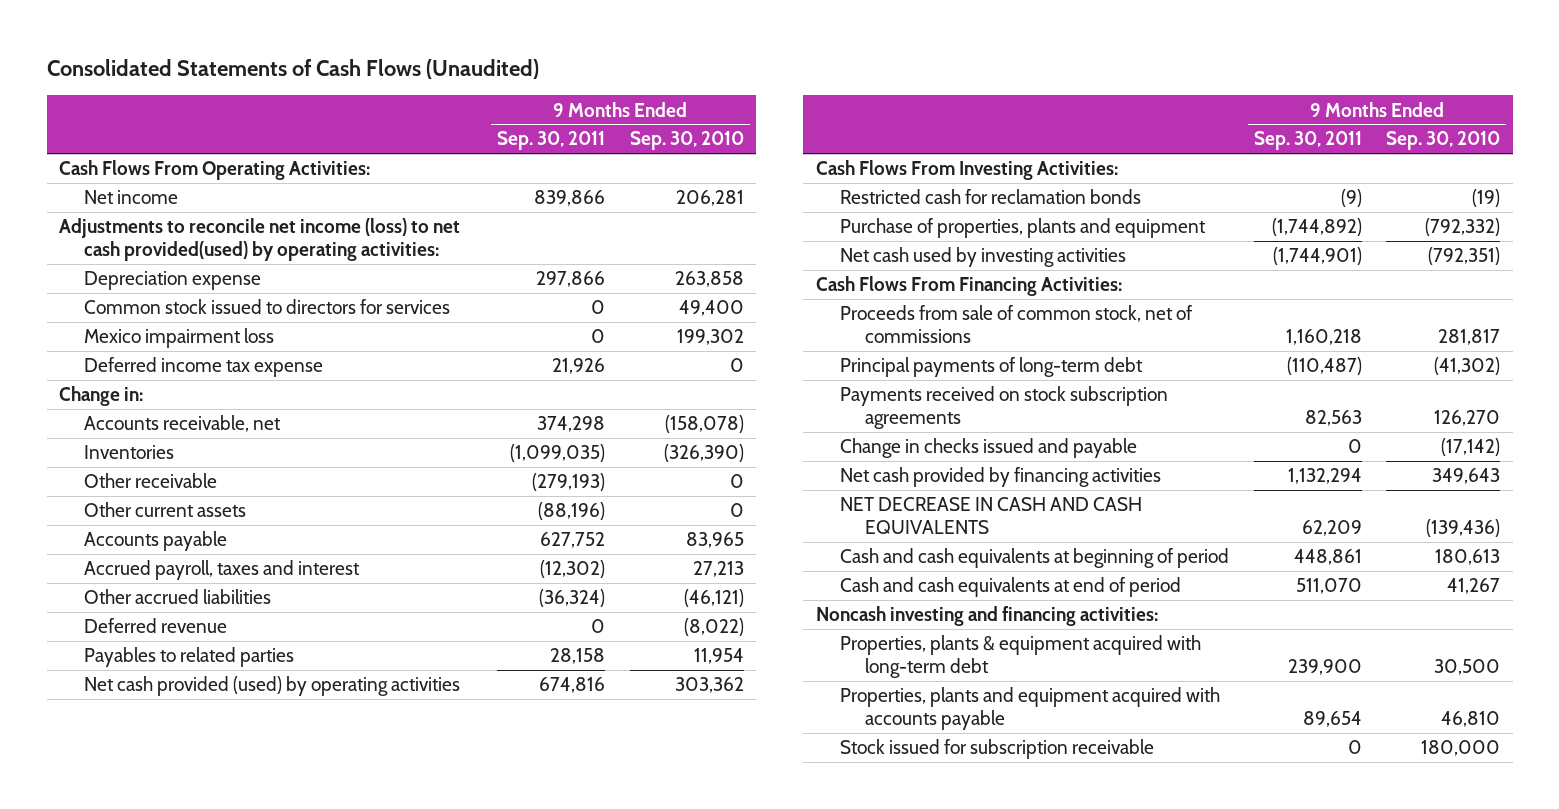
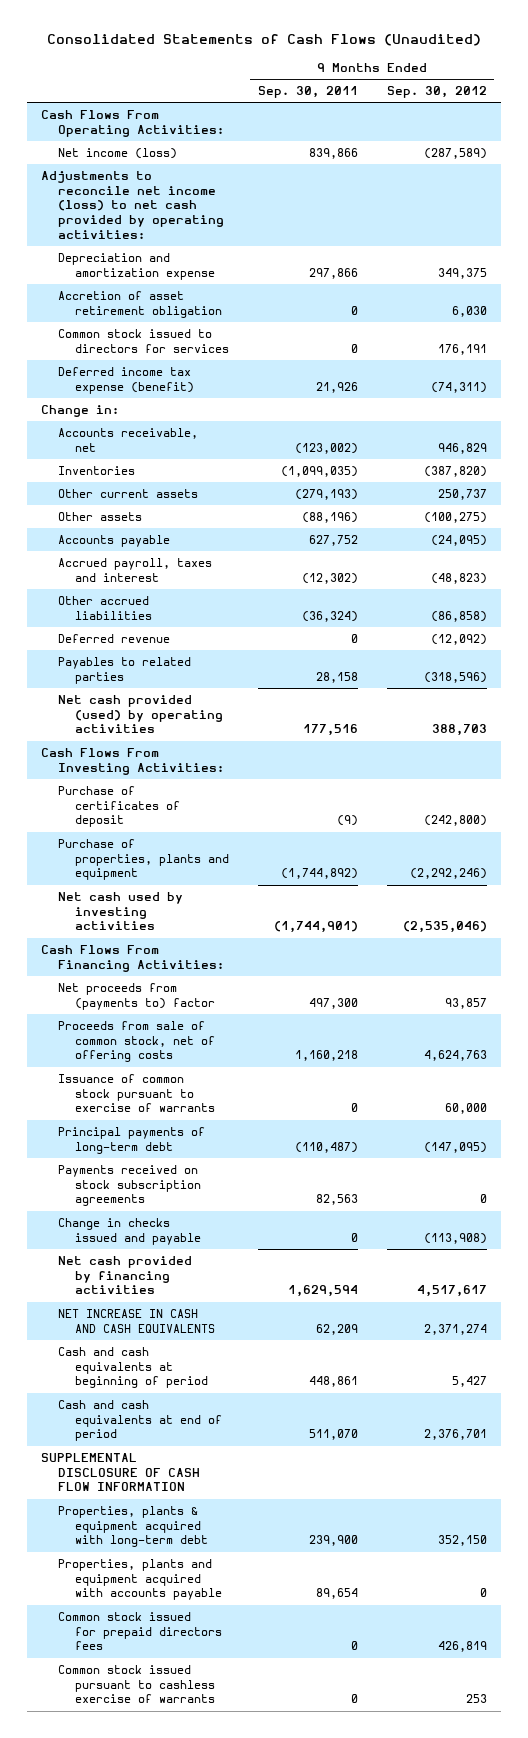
[629,131,744,151] Sep. 30, 2010 -> none
none -> [386,86,487,99] Sep. 30, 2012
[83,190,178,205] Net income -> [57,147,177,159] Net income (loss)
[59,218,461,262] Adjustments to reconcile net income (loss) to net cash provided(used) by operating activities: -> [41,170,224,239] Adjustments to reconcile net income (loss) to net cash provided by operating activities:
[83,271,261,291] Depreciation expense -> [57,252,215,280] Depreciation and amortization expense
none -> [57,290,222,318] Accretion of asset retirement obligation
[83,328,274,349] Mexico impairment loss -> none
[83,357,323,378] Deferred income tax expense -> [57,366,194,394] Deferred income tax expense (benefit)
[537,416,606,433] 374,298 -> [294,442,358,454] (123,002)
[83,473,217,489] Other receivable -> none
[538,502,606,521] (88,196) -> [294,488,358,500] (279,193)
none -> [57,511,142,521] Other assets
[539,677,606,694] 674,816 -> [302,724,358,737] 177,516
[840,189,1142,205] Restricted cash for reclamation bonds -> none
none -> [57,785,180,828] Purchase of certificates of deposit
none -> [57,982,215,1010] Net proceeds from (payments to) factor
[840,305,1194,344] Proceeds from sale of common stock, net of commissions -> [57,1020,215,1063] Proceeds from sale of common stock, net of offering costs
none -> [57,1073,215,1113] Issuance of common stock pursuant to exercise of warrants
[1287,468,1362,485] 1,132,294 -> [287,1285,358,1298] 1,629,594
[840,497,1143,535] NET DECREASE IN CASH AND CASH EQUIVALENTS -> [57,1308,215,1333] NET INCREASE IN CASH AND CASH EQUIVALENTS
[815,606,1158,627] Noncash investing and financing activities: -> none
none -> [41,1452,200,1492] SUPPLEMENTAL DISCLOSURE OF CASH FLOW INFORMATION
[840,739,1155,760] Stock issued for subscription receivable -> none
none -> [57,1611,222,1651] Common stock issued for prepaid directors fees
none -> [57,1664,215,1704] Common stock issued pursuant to cashless exercise of warrants

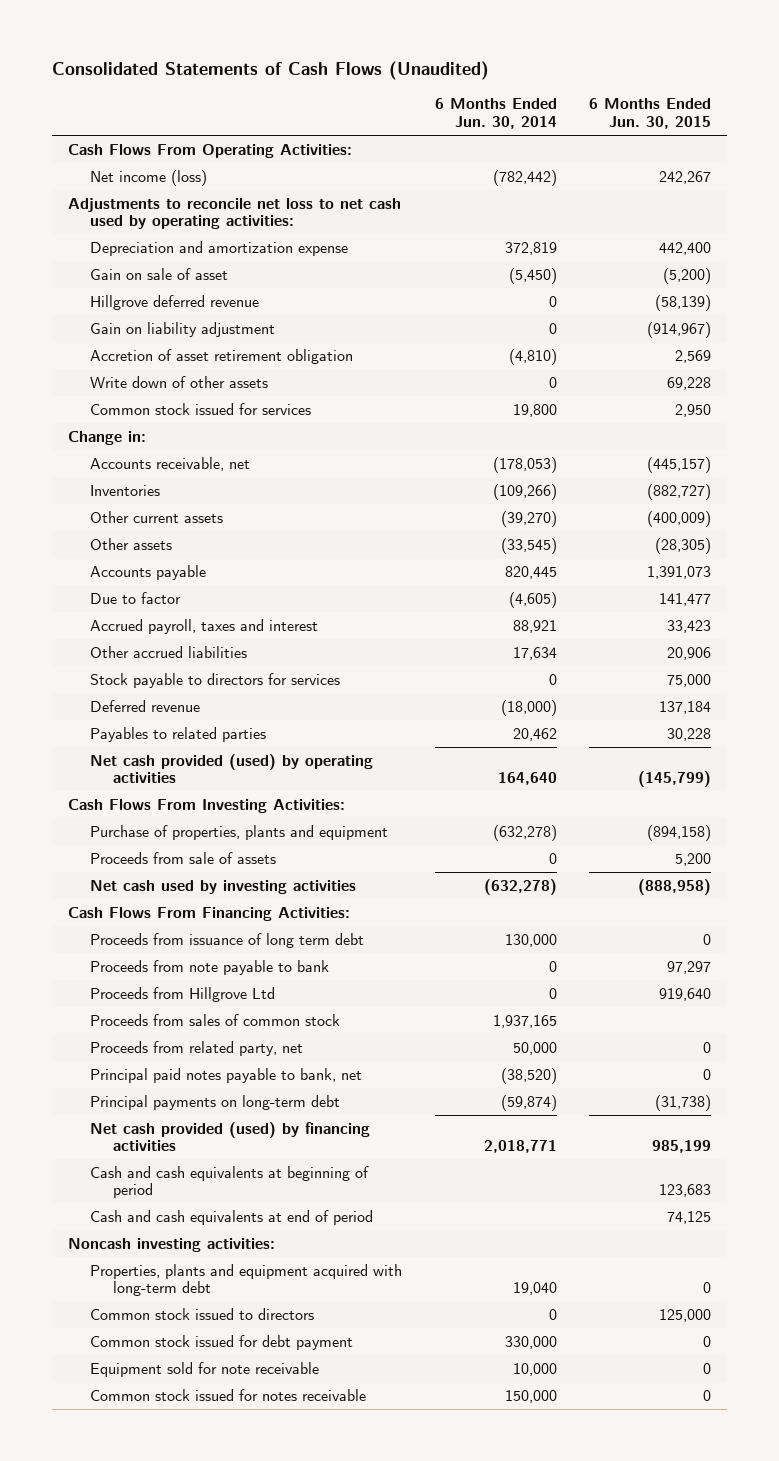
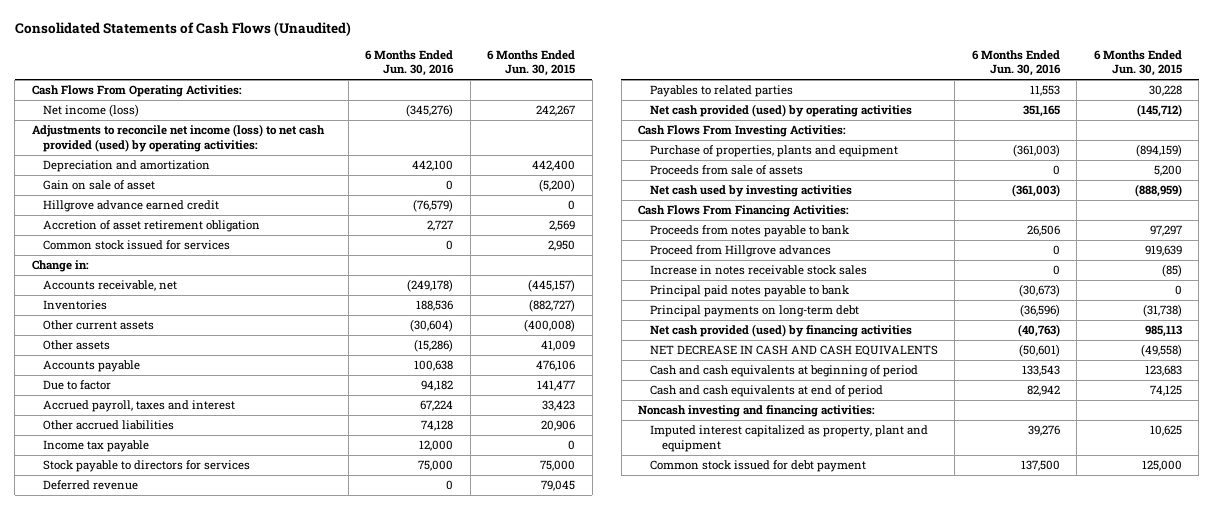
[434,98,557,130] 6 Months Ended Jun. 30, 2014 -> none
none -> [365,49,455,77] 6 Months Ended Jun. 30, 2016
[67,197,401,230] Adjustments to reconcile net loss to net cash used by operating activities: -> [31,124,325,153] Adjustments to reconcile net income (loss) to net cash provided (used) by operating activities:
[90,240,349,256] Depreciation and amortization expense -> [43,160,211,173] Depreciation and amortization
[90,294,260,310] Hillgrove deferred revenue -> none
[90,321,276,337] Gain on liability adjustment -> none
none -> [43,200,220,213] Hillgrove advance earned credit
[90,375,269,388] Write down of other assets -> none
[646,510,711,527] (400,009) -> [524,319,576,333] (400,008)
[654,537,711,554] (28,305) -> [541,340,576,352] 41,009
[646,565,711,579] 1,391,073 -> [536,360,576,372] 476,106
none -> [43,440,150,453] Income tax payable
[658,700,711,714] 137,184 -> [541,480,576,492] 79,045
[637,771,711,788] (145,799) -> [1136,104,1182,118] (145,712)
[646,824,711,841] (894,158) -> [1135,144,1182,158] (894,159)
[637,878,711,895] (888,958) -> [1134,184,1182,198] (888,959)
[90,932,365,948] Proceeds from issuance of long term debt -> none
[90,1013,341,1026] Proceeds from sales of common stock -> none
[90,1040,304,1056] Proceeds from related party, net -> none
[90,959,330,975] Proceeds from note payable to bank -> [649,225,849,238] Proceeds from notes payable to bank
[90,986,276,1002] Proceeds from Hillgrove Ltd -> [649,245,831,258] Proceed from Hillgrove advances
[658,987,711,1001] 919,640 -> [1144,245,1182,257] 919,639
none -> [649,265,867,276] Increase in notes receivable stock sales
[90,1067,363,1083] Principal paid notes payable to bank, net -> [649,285,849,298] Principal paid notes payable to bank
[651,1140,711,1154] 985,199 -> [1144,325,1182,338] 985,113
none -> [649,345,938,357] NET DECREASE IN CASH AND CASH EQUIVALENTS
[90,1263,403,1297] Properties, plants and equipment acquired with long-term debt -> none
[90,1307,315,1320] Common stock issued to directors -> none
[90,1361,320,1377] Equipment sold for note receivable -> none
[90,1388,367,1401] Common stock issued for notes receivable -> none
[67,1237,275,1252] Noncash investing activities: -> [638,405,876,418] Noncash investing and financing activities:
none -> [649,425,928,453] Imputed interest capitalized as property, plant and equipment
[702,1335,711,1347] 0 -> [1141,460,1182,472] 125,000

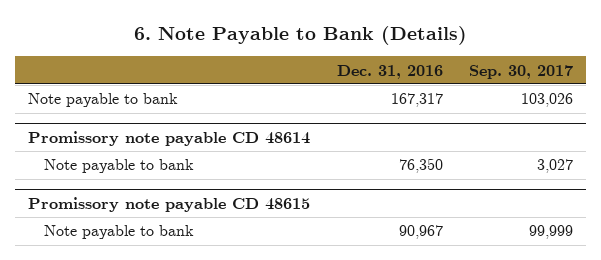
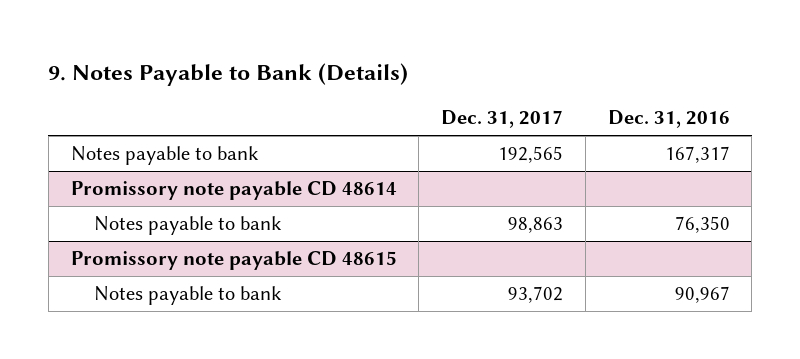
[133,26,467,46] 6. Note Payable to Bank (Details) -> [48,62,409,86] 9. Notes Payable to Bank (Details)
[468,64,573,79] Sep. 30, 2017 -> none
none -> [441,110,564,129] Dec. 31, 2017
[28,93,179,108] Note payable to bank -> [70,146,259,166] Notes payable to bank
[44,159,195,174] Note payable to bank -> [94,216,283,236] Notes payable to bank
[44,225,195,240] Note payable to bank -> [94,286,283,306] Notes payable to bank

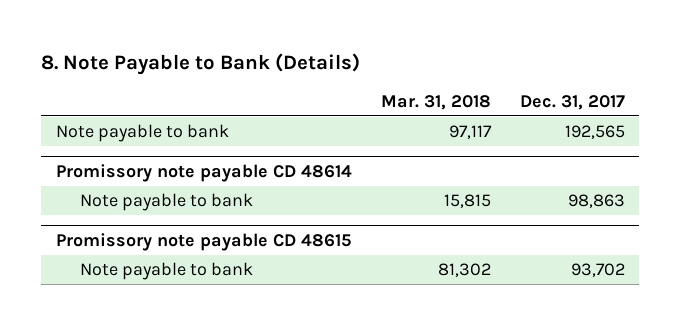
[48,62,409,86] 9. Notes Payable to Bank (Details) -> [40,52,360,75] 8. Note Payable to Bank (Details)
[607,110,730,129] Dec. 31, 2016 -> none
none -> [380,95,491,111] Mar. 31, 2018
[70,146,259,166] Notes payable to bank -> [55,124,229,143] Note payable to bank
[94,216,283,236] Notes payable to bank -> [80,193,254,212] Note payable to bank
[94,286,283,306] Notes payable to bank -> [80,262,254,281] Note payable to bank

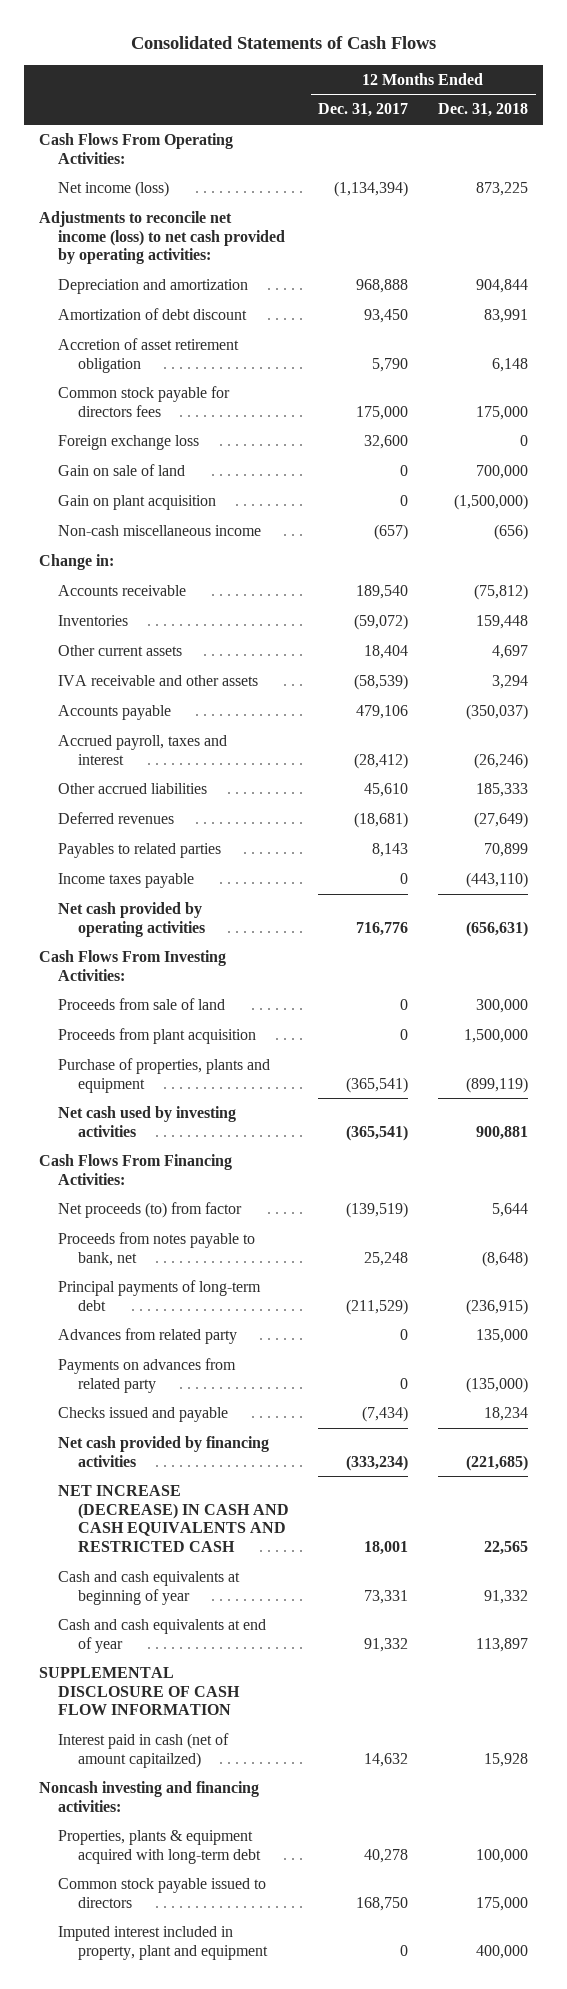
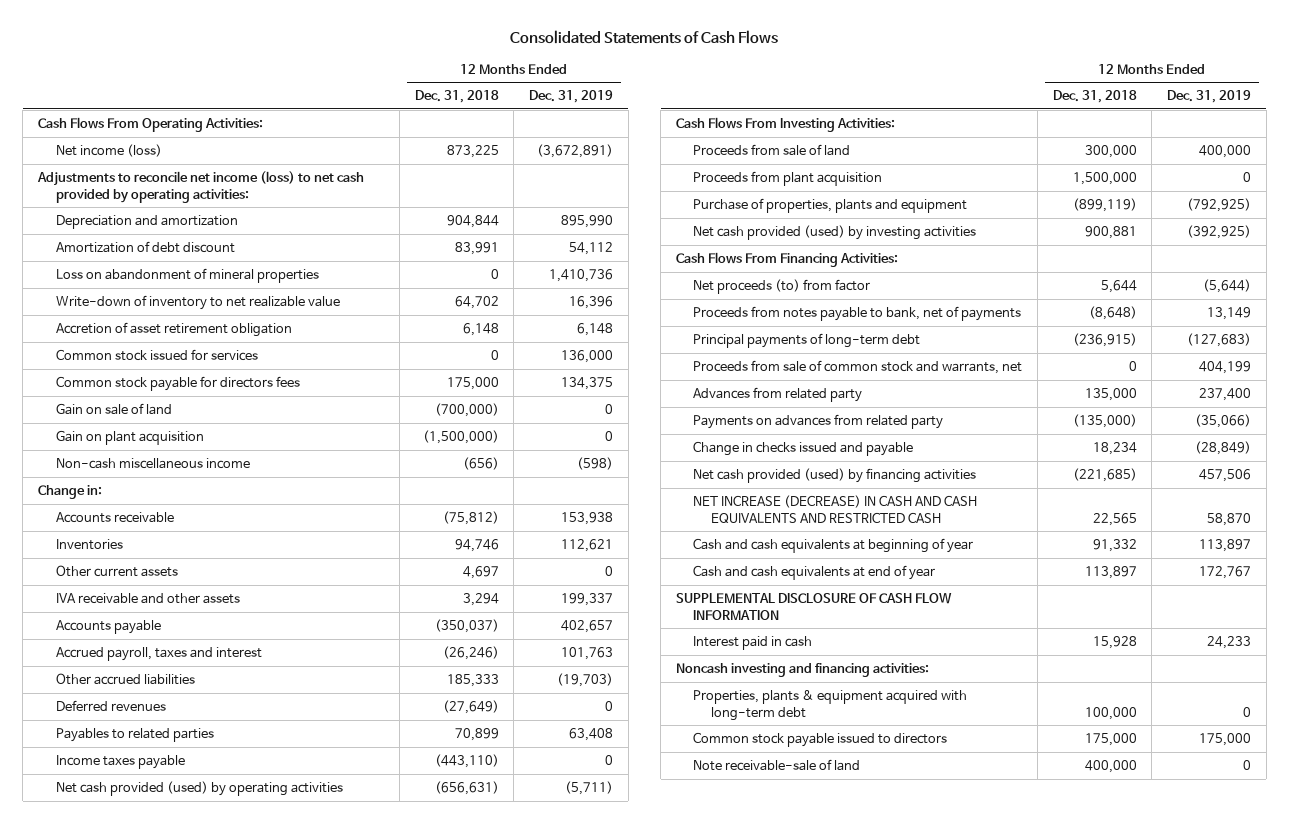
[318,103,409,118] Dec. 31, 2017 -> none
none -> [529,90,614,104] Dec. 31, 2019
none -> [55,267,319,283] Loss on abandonment of mineral properties
none -> [55,294,340,310] Write-down of inventory to net realizable value
none -> [55,348,258,361] Common stock issued for services
[58,435,200,451] Foreign exchange loss -> none
[476,465,529,480] 700,000 -> [434,402,499,417] (700,000)
[476,615,529,630] 159,448 -> [454,538,499,552] 94,746
[58,902,205,937] Net cash provided by operating activities -> [55,780,343,796] Net cash provided (used) by operating activities
[58,1106,237,1137] Net cash used by investing activities -> [693,224,977,240] Net cash provided (used) by investing activities
[58,1232,256,1266] Proceeds from notes payable to bank, net -> [693,305,1022,321] Proceeds from notes payable to bank, net of payments
none -> [693,359,1023,374] Proceeds from sale of common stock and warrants, net
[58,1407,229,1423] Checks issued and payable -> [693,440,914,456] Change in checks issued and payable
[58,1436,270,1467] Net cash provided by financing activities -> [693,467,977,483] Net cash provided (used) by financing activities
[58,1733,230,1768] Interest paid in cash (net of amount capitailzed) -> [693,635,813,650] Interest paid in cash
[58,1926,268,1960] Imputed interest included in property, plant and equipment -> none
none -> [693,758,861,771] Note receivable-sale of land

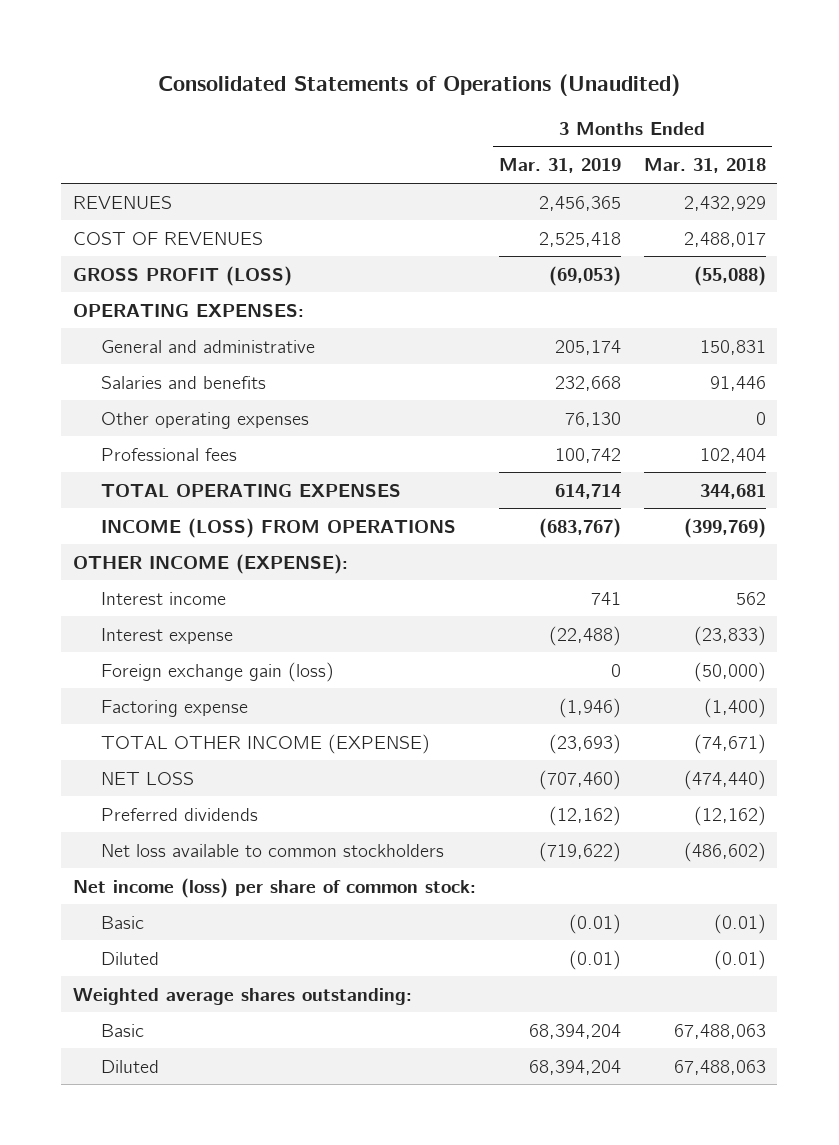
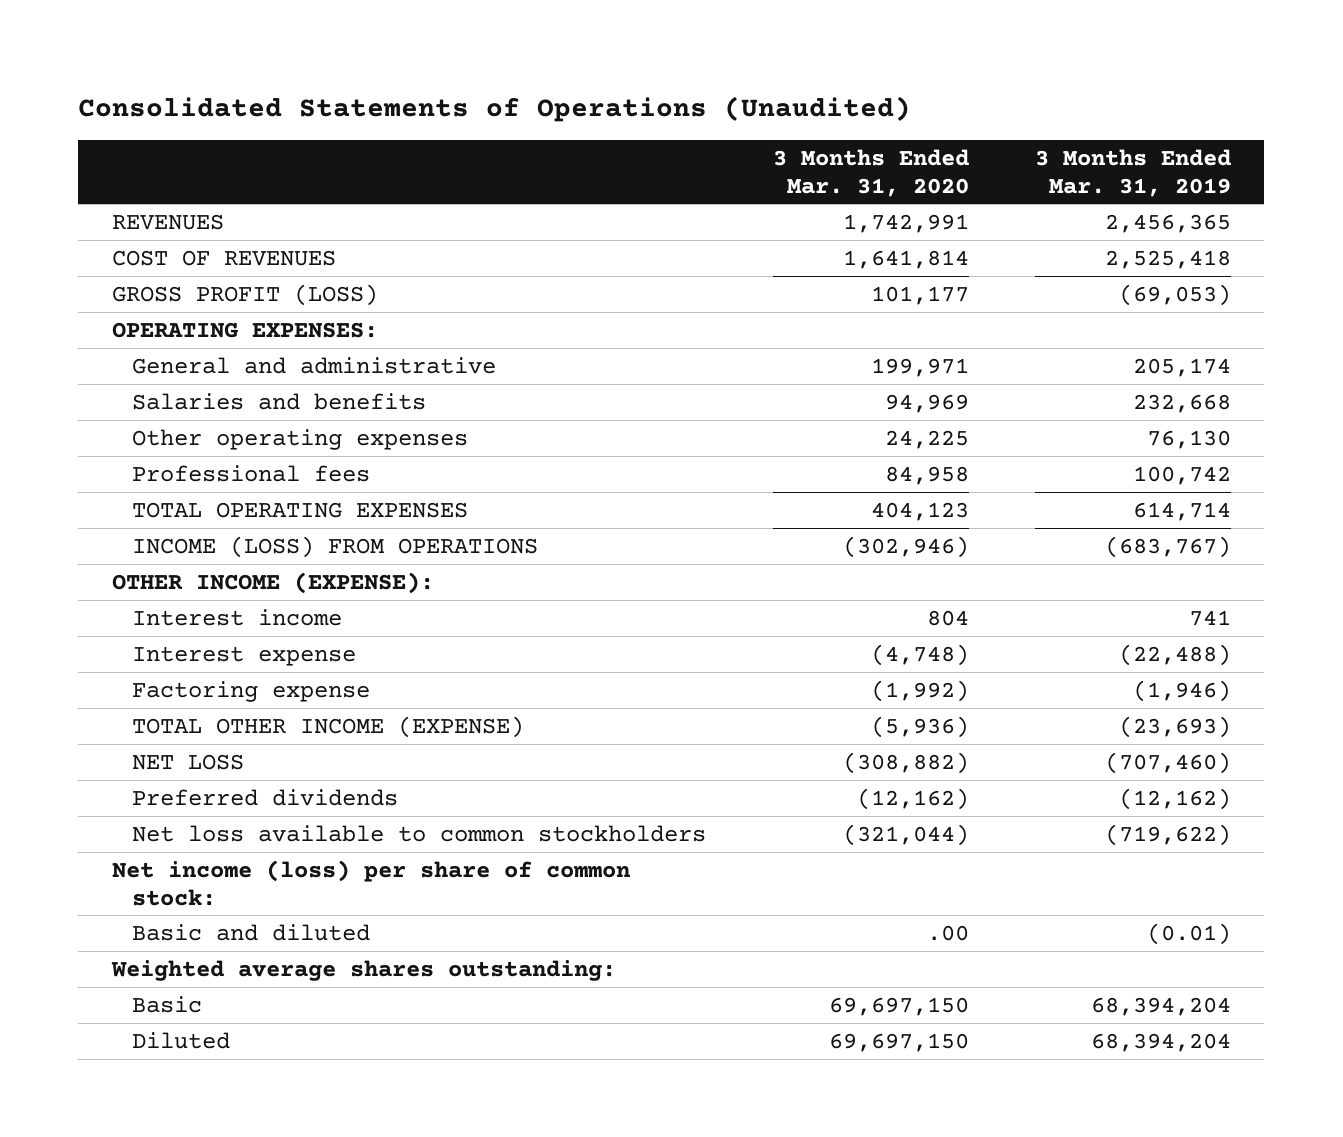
[643,158,766,174] Mar. 31, 2018 -> none
none -> [772,148,969,197] 3 Months Ended Mar. 31, 2020
[100,661,334,682] Foreign exchange gain (loss) -> none
[100,915,144,929] Basic -> none
[100,951,159,965] Diluted -> none
none -> [131,923,370,941] Basic and diluted

